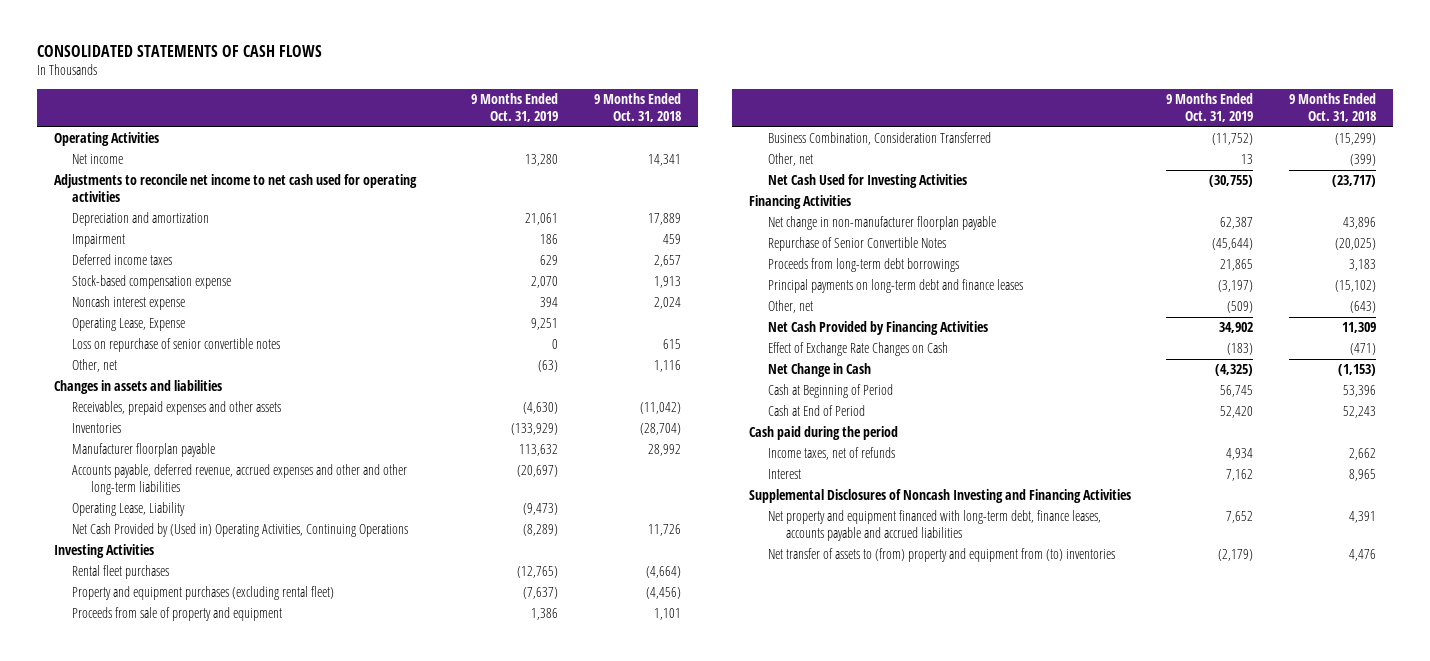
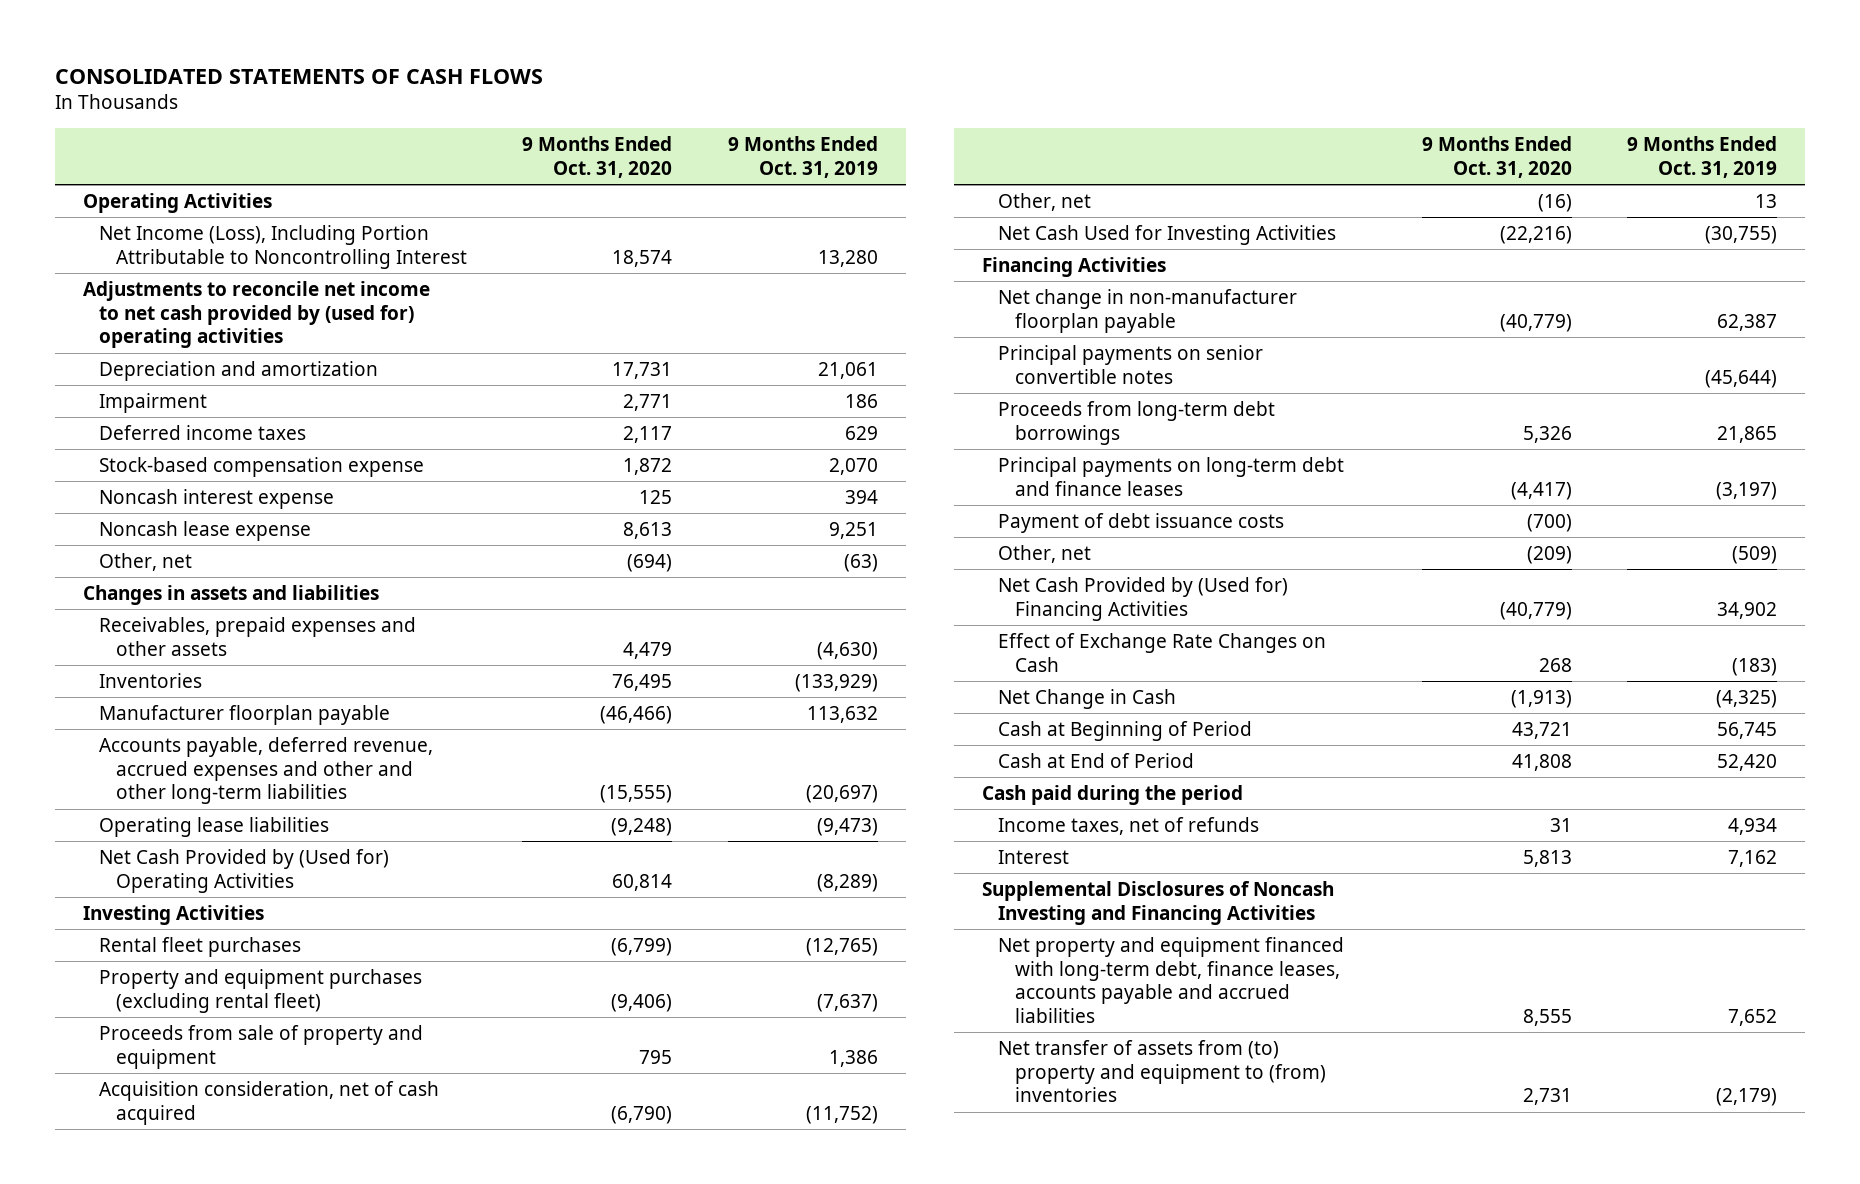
[593,92,681,123] 9 Months Ended Oct. 31, 2018 -> none
none -> [522,136,673,178] 9 Months Ended Oct. 31, 2020
[72,154,124,165] Net income -> [99,224,467,269] Net Income (Loss), Including Portion Attributable to Noncontrolling Interest
[54,174,418,203] Adjustments to reconcile net income to net cash used for operating activities -> [82,280,430,349] Adjustments to reconcile net income to net cash provided by (used for) operating activities
[72,338,281,353] Loss on repurchase of senior convertible notes -> none
[72,318,186,332] Operating Lease, Expense -> [99,520,312,541] Noncash lease expense
[72,502,186,517] Operating Lease, Liability -> [99,816,330,837] Operating lease liabilities
[72,523,409,538] Net Cash Provided by (Used in) Operating Activities, Continuing Operations -> [99,848,390,893] Net Cash Provided by (Used for) Operating Activities
[767,132,991,146] Business Combination, Consideration Transferred -> [99,1080,440,1125] Acquisition consideration, net of cash acquired
[767,237,946,252] Repurchase of Senior Convertible Notes -> [998,344,1264,384] Principal payments on senior convertible notes
none -> [998,512,1285,533] Payment of debt issuance costs
[767,321,988,336] Net Cash Provided by Financing Activities -> [998,576,1289,621] Net Cash Provided by (Used for) Financing Activities
[767,548,1115,563] Net transfer of assets to (from) property and equipment from (to) inventories -> [998,1039,1326,1103] Net transfer of assets from (to) property and equipment to (from) inventories

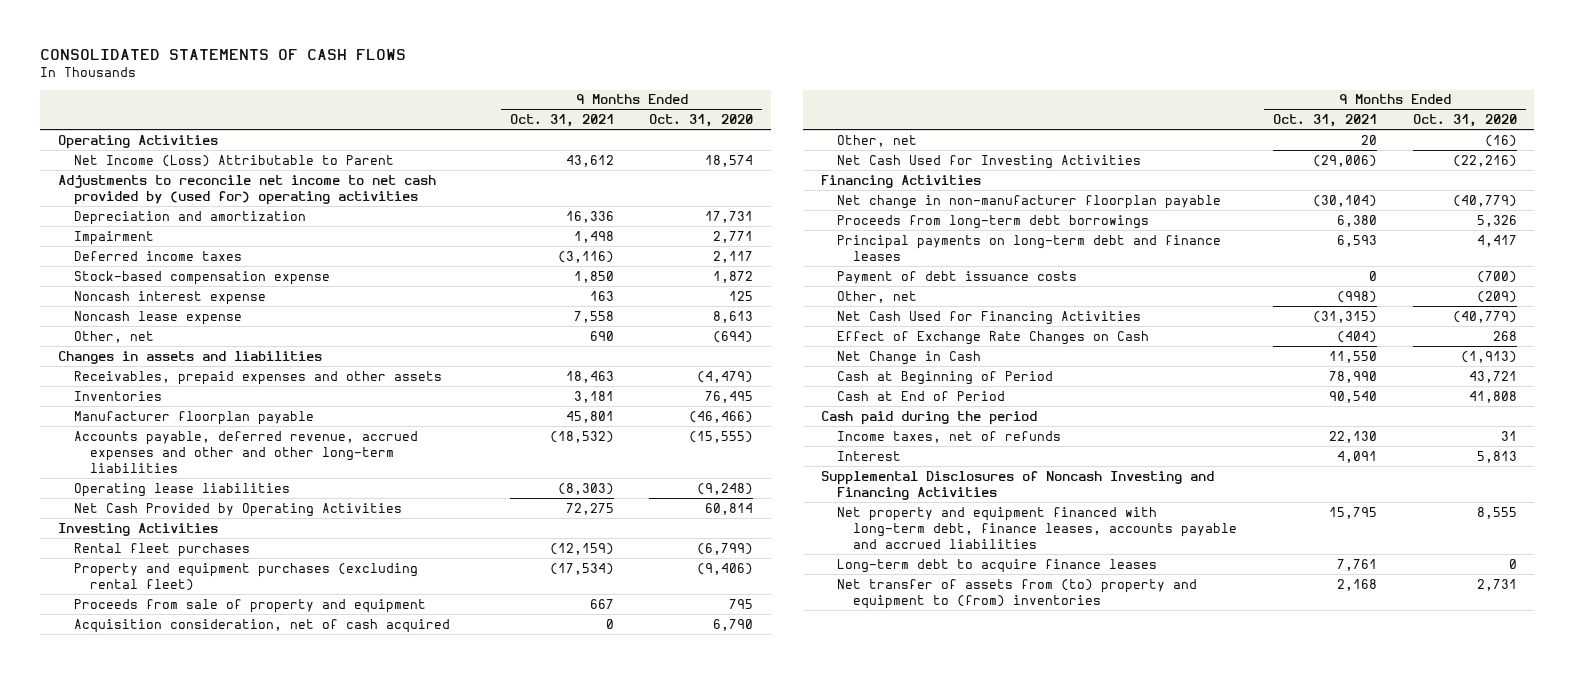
[728,136,879,178] 9 Months Ended Oct. 31, 2019 -> none
none -> [509,114,614,128] Oct. 31, 2021
[99,224,467,269] Net Income (Loss), Including Portion Attributable to Noncontrolling Interest -> [74,154,395,167] Net Income (Loss) Attributable to Parent
[623,641,673,659] 4,479 -> [697,370,754,383] (4,479)
[99,848,390,893] Net Cash Provided by (Used for) Operating Activities -> [74,502,403,517] Net Cash Provided by Operating Activities
[611,1105,673,1124] (6,790) -> [713,618,754,631] 6,790
[998,344,1264,384] Principal payments on senior convertible notes -> none
[1510,481,1572,500] (4,417) -> [1476,234,1517,247] 4,417
[998,576,1289,621] Net Cash Provided by (Used for) Financing Activities -> [837,310,1142,325] Net Cash Used for Financing Activities
none -> [837,558,1158,573] Long-term debt to acquire finance leases

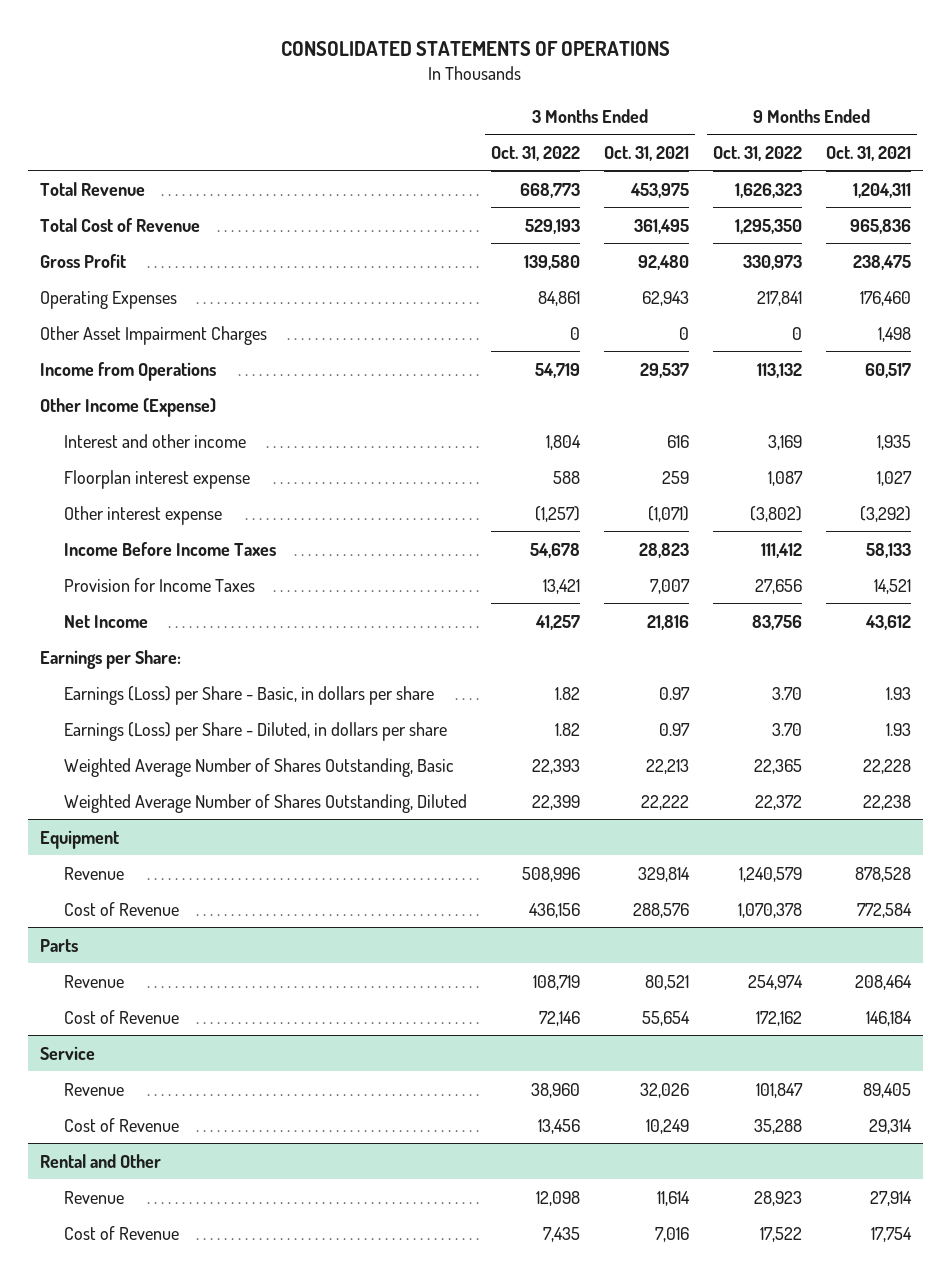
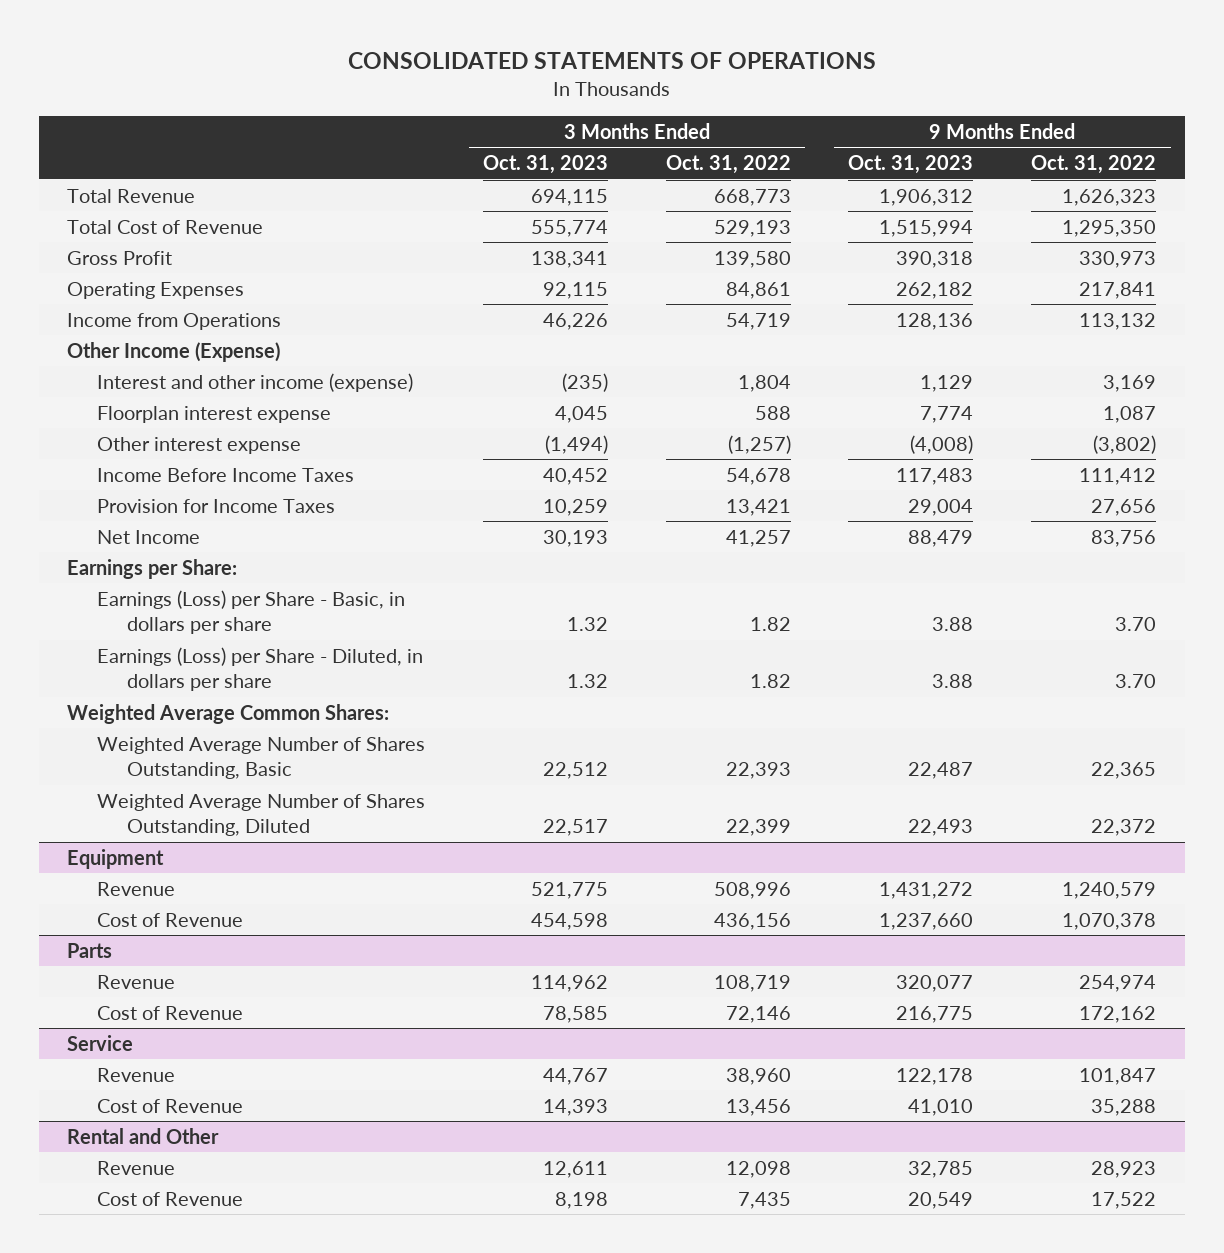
[604,145,690,161] Oct. 31, 2021 -> none
[825,145,911,161] Oct. 31, 2021 -> none
none -> [482,155,608,175] Oct. 31, 2023
none -> [848,155,974,175] Oct. 31, 2023
[39,325,267,345] Other Asset Impairment Charges -> none
[64,433,247,448] Interest and other income -> [97,372,414,392] Interest and other income (expense)
none -> [67,703,390,724] Weighted Average Common Shares:

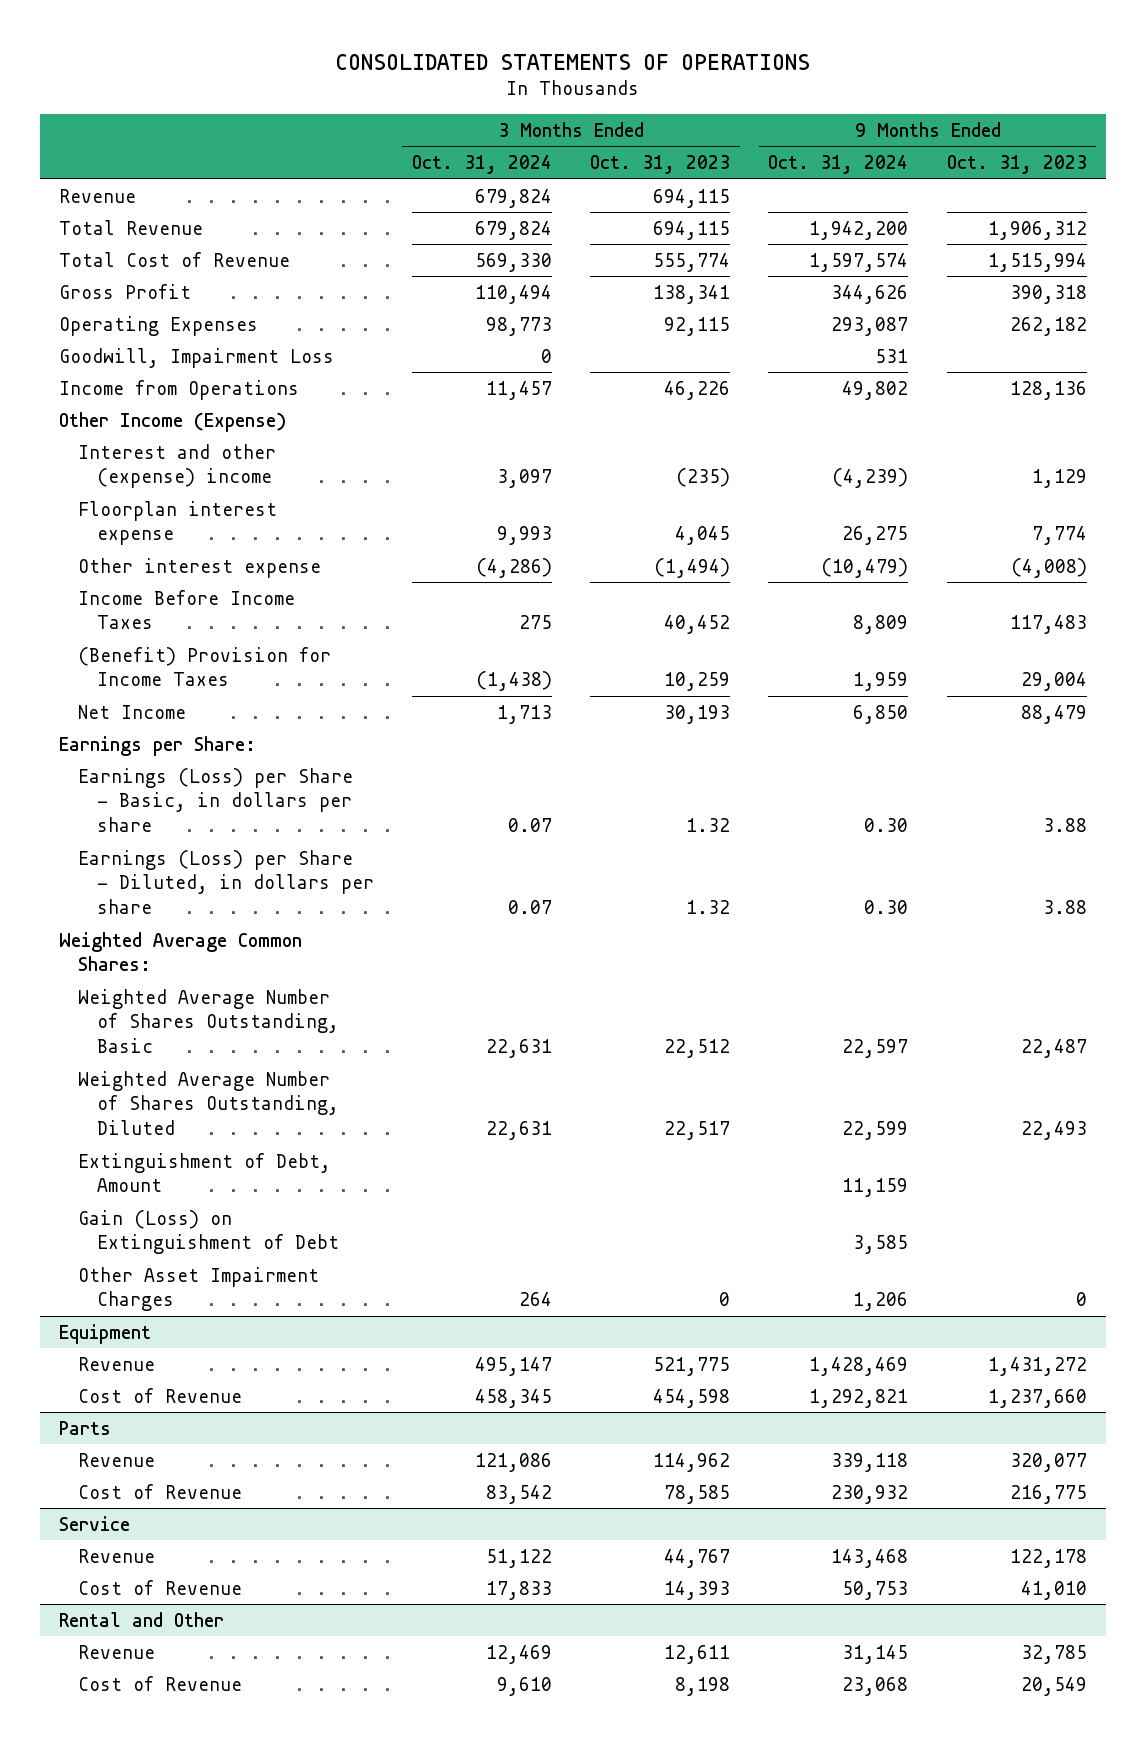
[665,155,791,175] Oct. 31, 2022 -> none
[1031,155,1157,175] Oct. 31, 2022 -> none
none -> [412,155,553,175] Oct. 31, 2024
none -> [768,155,909,175] Oct. 31, 2024
none -> [59,188,137,203] Revenue
none -> [59,347,335,368] Goodwill, Impairment Loss
[97,372,414,392] Interest and other income (expense) -> [78,443,277,489] Interest and other (expense) income
[97,498,336,513] Provision for Income Taxes -> [78,646,332,687] (Benefit) Provision for Income Taxes
none -> [78,1152,332,1193] Extinguishment of Debt, Amount
none -> [78,1209,339,1255] Gain (Loss) on Extinguishment of Debt
none -> [78,1266,320,1312] Other Asset Impairment Charges

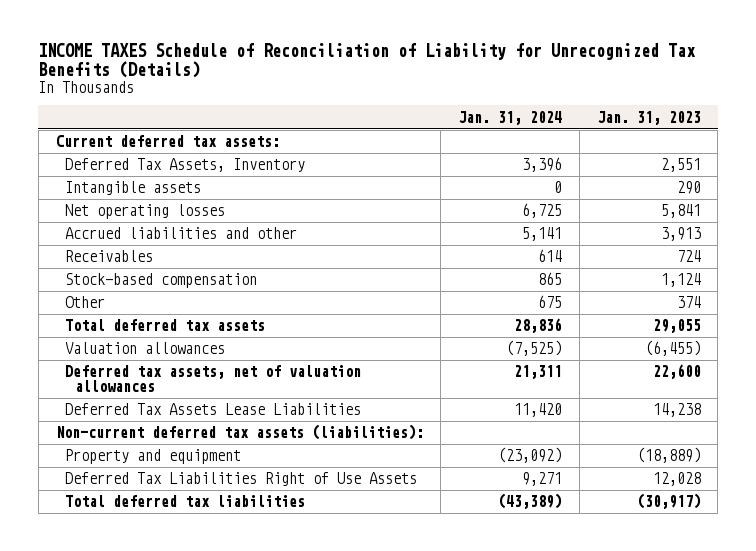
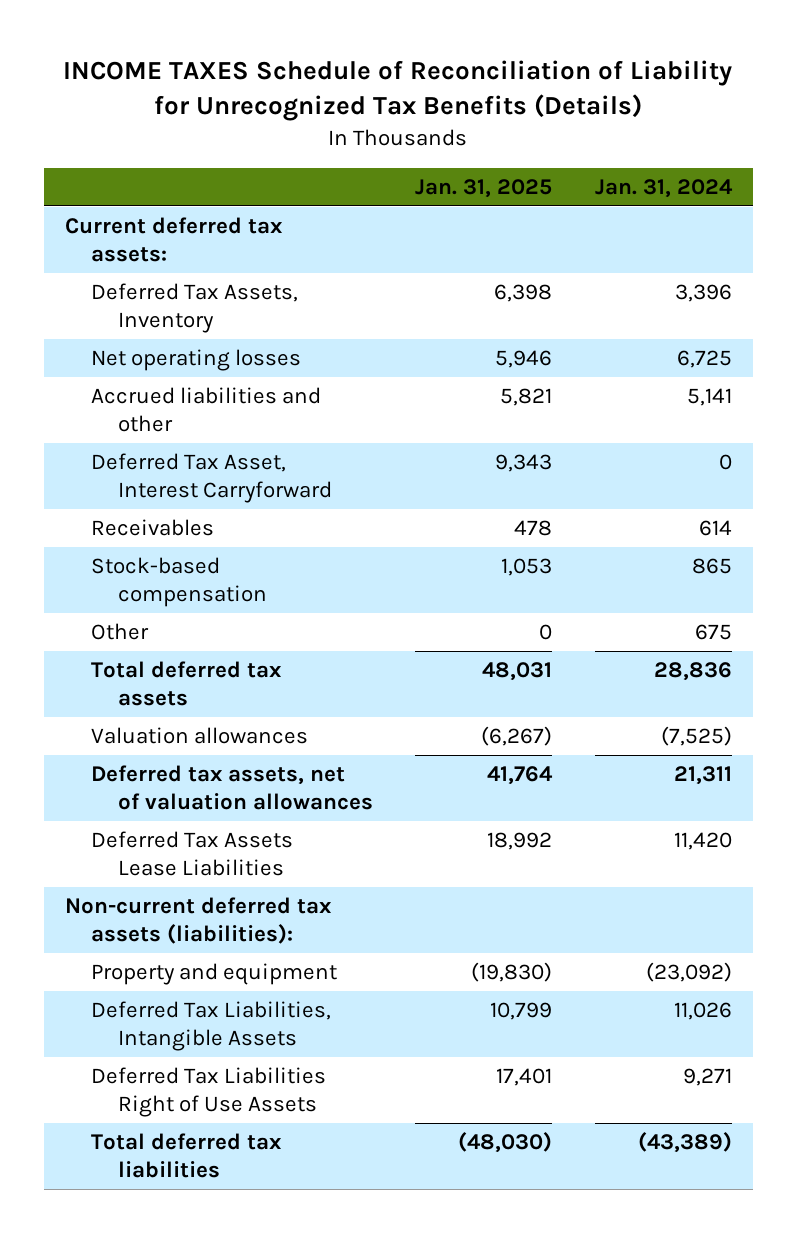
[596,110,701,125] Jan. 31, 2023 -> none
none -> [415,178,553,198] Jan. 31, 2025
[65,181,202,196] Intangible assets -> none
none -> [91,453,332,503] Deferred Tax Asset, Interest Carryforward
none -> [91,1001,332,1051] Deferred Tax Liabilities, Intangible Assets

